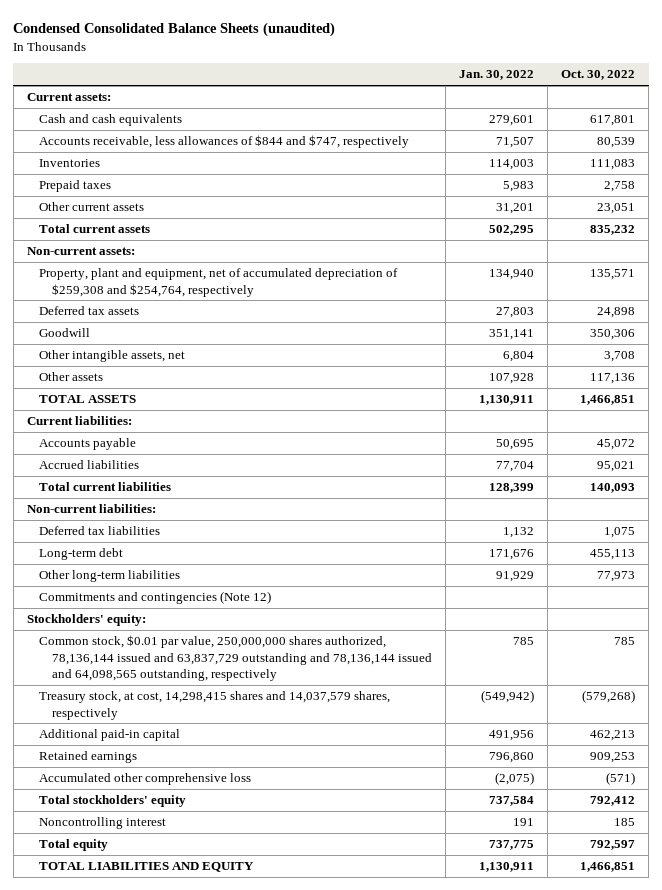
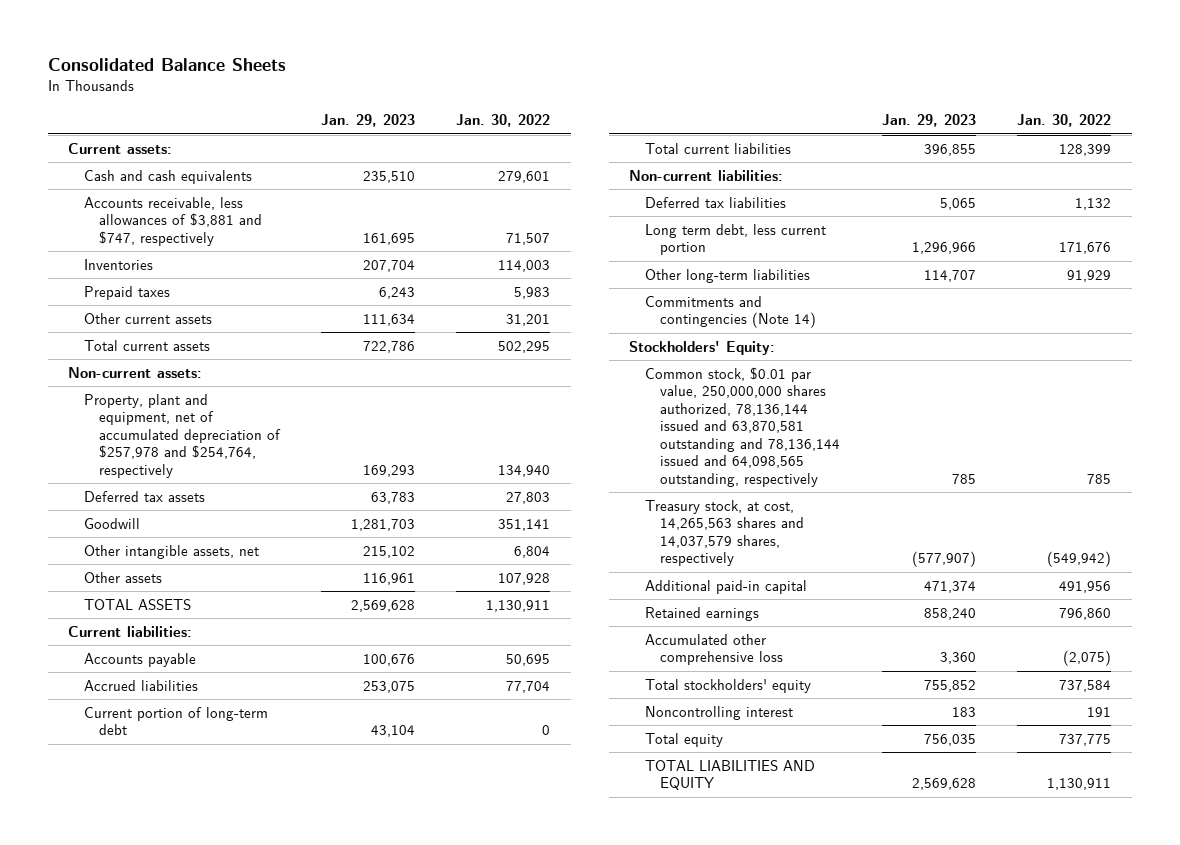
[13,22,336,38] Condensed Consolidated Balance Sheets (unaudited) -> [47,57,286,71] Consolidated Balance Sheets
[561,70,636,81] Oct. 30, 2022 -> none
none -> [321,114,416,128] Jan. 29, 2023
[39,135,410,149] Accounts receivable, less allowances of $844 and $747, respectively -> [83,196,263,246] Accounts receivable, less allowances of $3,881 and $747, respectively
[39,268,399,297] Property, plant and equipment, net of accumulated depreciation of $259,308 and $254,764, respectively -> [83,393,282,478] Property, plant and equipment, net of accumulated depreciation of $257,978 and $254,764, respectively
none -> [83,706,268,736] Current portion of long-term debt
[39,548,124,561] Long-term debt -> [644,223,826,256] Long term debt, less current portion
[39,591,272,605] Commitments and contingencies (Note 12) -> [644,295,817,329] Commitments and contingencies (Note 14)
[26,614,146,627] Stockholders' equity: -> [629,340,776,355] Stockholders' Equity:
[39,635,432,682] Common stock, $0.01 par value, 250,000,000 shares authorized, 78,136,144 issued and 63,837,729 outstanding and 78,136,144 issued and 64,098,565 outstanding, respectively -> [644,366,841,487] Common stock, $0.01 par value, 250,000,000 shares authorized, 78,136,144 issued and 63,870,581 outstanding and 78,136,144 issued and 64,098,565 outstanding, respectively
[39,691,391,720] Treasury stock, at cost, 14,298,415 shares and 14,037,579 shares, respectively -> [644,499,805,567] Treasury stock, at cost, 14,265,563 shares and 14,037,579 shares, respectively

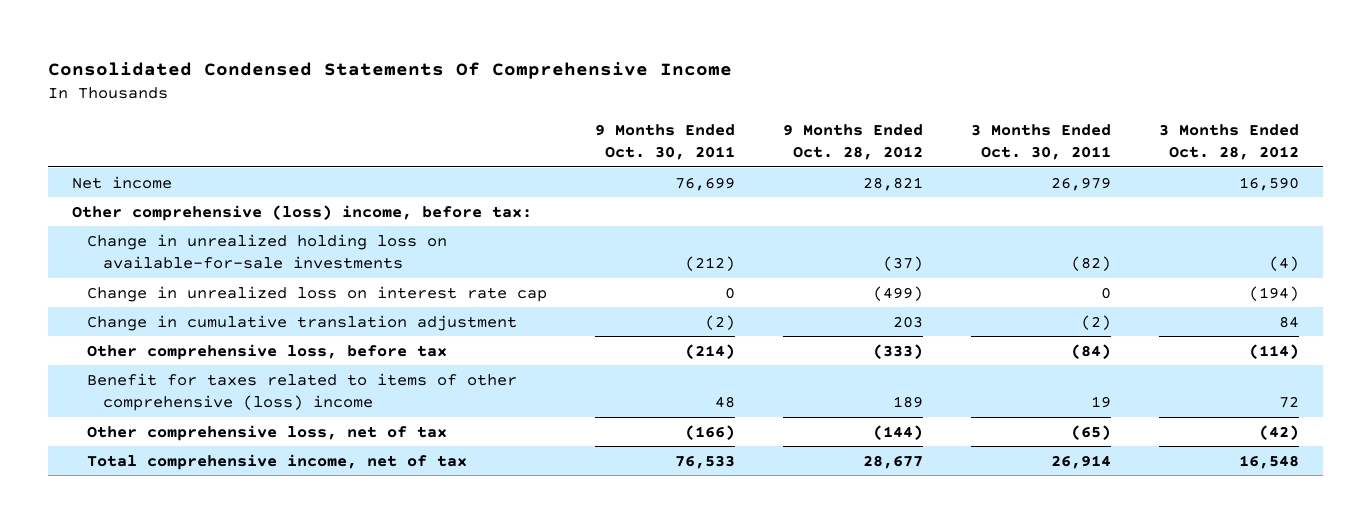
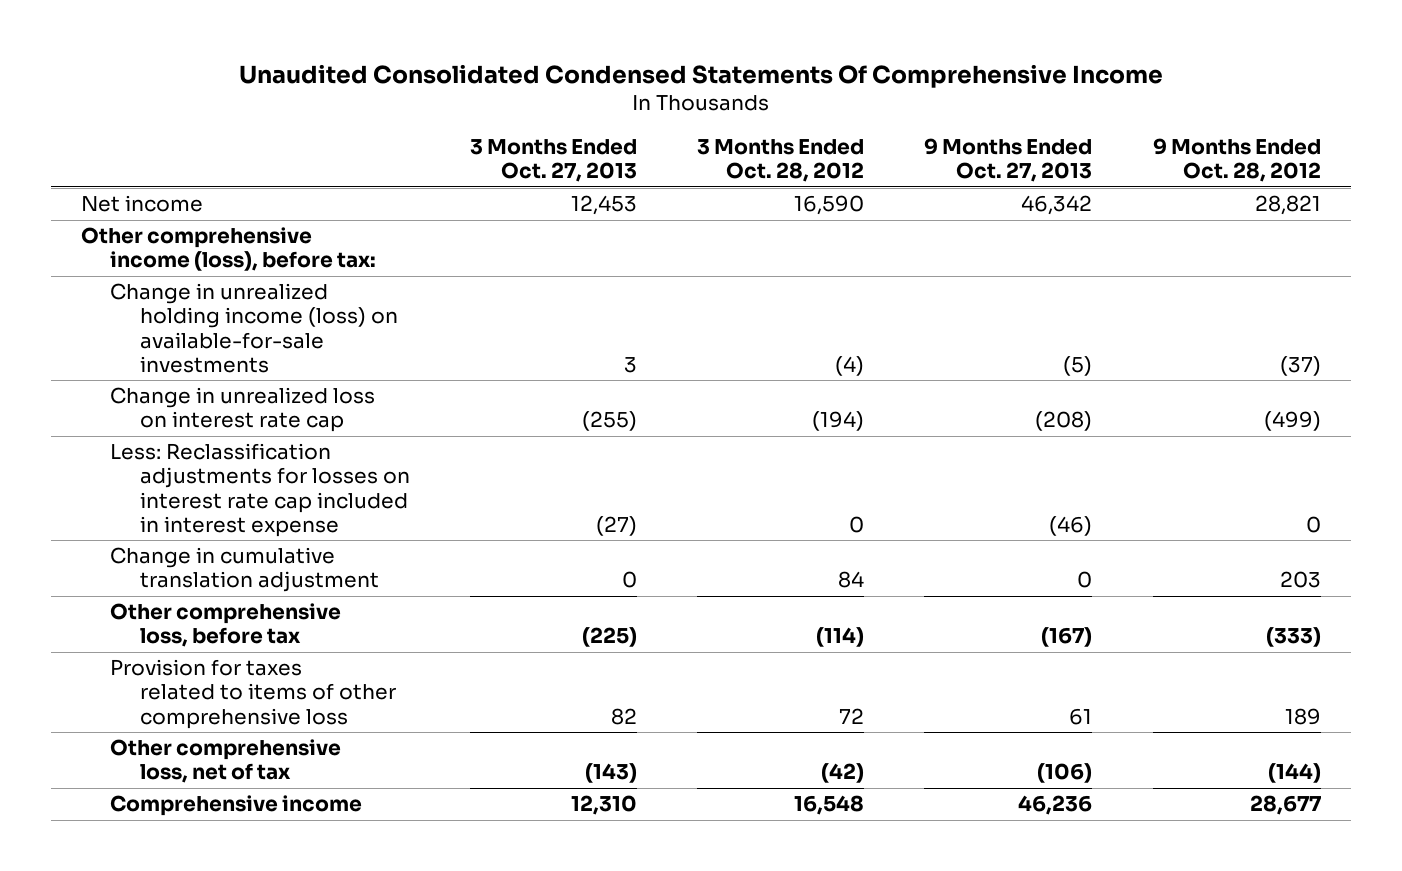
[48,61,733,79] Consolidated Condensed Statements Of Comprehensive Income -> [238,63,1163,88] Unaudited Consolidated Condensed Statements Of Comprehensive Income
[595,123,736,160] 9 Months Ended Oct. 30, 2011 -> none
[970,123,1111,160] 3 Months Ended Oct. 30, 2011 -> none
none -> [470,139,638,183] 3 Months Ended Oct. 27, 2013
none -> [924,138,1093,183] 9 Months Ended Oct. 27, 2013
[72,204,533,221] Other comprehensive (loss) income, before tax: -> [80,227,377,272] Other comprehensive income (loss), before tax:
[87,233,448,269] Change in unrealized holding loss on available-for-sale investments -> [110,283,398,373] Change in unrealized holding income (loss) on available-for-sale investments
none -> [110,443,410,537] Less: Reclassification adjustments for losses on interest rate cap included in interest expense
[87,372,518,411] Benefit for taxes related to items of other comprehensive (loss) income -> [110,659,396,729] Provision for taxes related to items of other comprehensive loss
[87,453,468,470] Total comprehensive income, net of tax -> [110,795,363,817] Comprehensive income

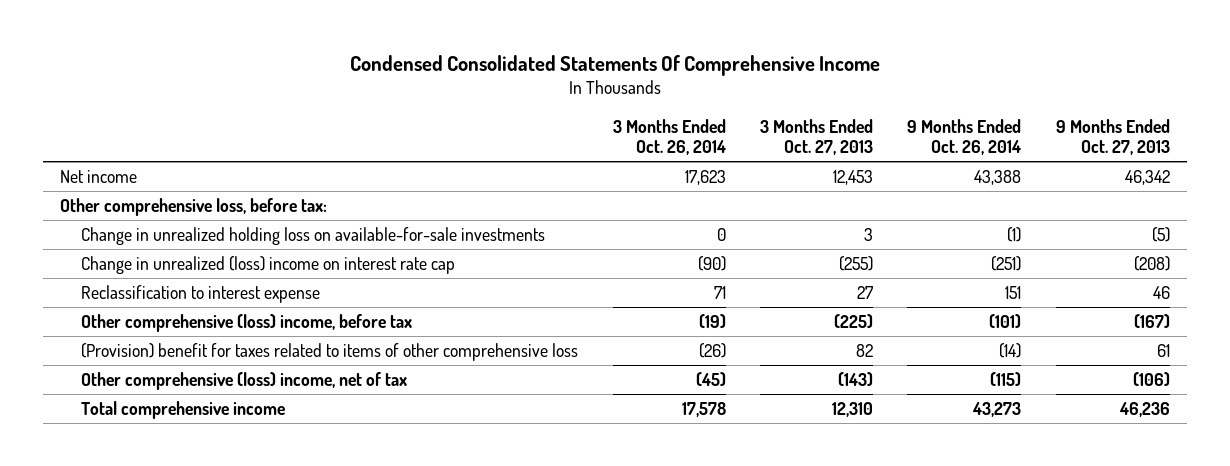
[238,63,1163,88] Unaudited Consolidated Condensed Statements Of Comprehensive Income -> [350,54,881,76] Condensed Consolidated Statements Of Comprehensive Income
[697,139,865,183] 3 Months Ended Oct. 28, 2012 -> none
[1152,138,1321,183] 9 Months Ended Oct. 28, 2012 -> none
none -> [612,118,726,156] 3 Months Ended Oct. 26, 2014
none -> [907,118,1022,156] 9 Months Ended Oct. 26, 2014
[110,443,410,537] Less: Reclassification adjustments for losses on interest rate cap included in interest expense -> none
[110,547,379,593] Change in cumulative translation adjustment -> none
[80,227,377,272] Other comprehensive income (loss), before tax: -> [60,197,328,216] Other comprehensive loss, before tax:
[110,283,398,373] Change in unrealized holding income (loss) on available-for-sale investments -> [81,226,546,245] Change in unrealized holding loss on available-for-sale investments
[110,387,376,433] Change in unrealized loss on interest rate cap -> [81,255,456,274] Change in unrealized (loss) income on interest rate cap
none -> [81,284,321,303] Reclassification to interest expense
[110,603,342,648] Other comprehensive loss, before tax -> [81,313,413,332] Other comprehensive (loss) income, before tax
[110,659,396,729] Provision for taxes related to items of other comprehensive loss -> [81,342,579,361] (Provision) benefit for taxes related to items of other comprehensive loss
[110,739,342,784] Other comprehensive loss, net of tax -> [81,371,408,390] Other comprehensive (loss) income, net of tax
[110,795,363,817] Comprehensive income -> [81,400,286,419] Total comprehensive income

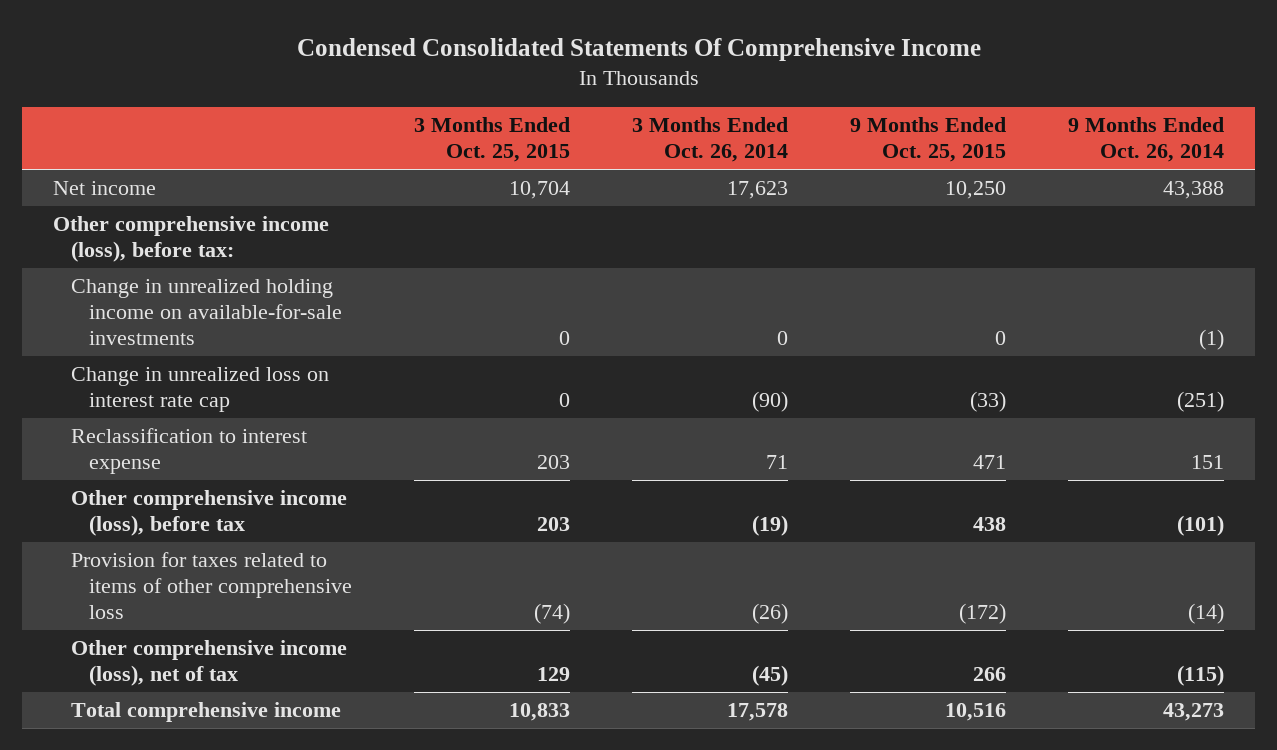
[759,118,873,156] 3 Months Ended Oct. 27, 2013 -> none
[1055,118,1170,156] 9 Months Ended Oct. 27, 2013 -> none
none -> [413,117,570,163] 3 Months Ended Oct. 25, 2015
none -> [850,117,1007,163] 9 Months Ended Oct. 25, 2015
[60,197,328,216] Other comprehensive loss, before tax: -> [52,216,329,263] Other comprehensive income (loss), before tax:
[81,226,546,245] Change in unrealized holding loss on available-for-sale investments -> [70,279,342,345] Change in unrealized holding income on available-for-sale investments
[81,255,456,274] Change in unrealized (loss) income on interest rate cap -> [70,367,329,413] Change in unrealized loss on interest rate cap
[81,313,413,332] Other comprehensive (loss) income, before tax -> [70,490,347,537] Other comprehensive income (loss), before tax
[81,342,579,361] (Provision) benefit for taxes related to items of other comprehensive loss -> [70,552,352,619] Provision for taxes related to items of other comprehensive loss
[81,371,408,390] Other comprehensive (loss) income, net of tax -> [70,640,347,687] Other comprehensive income (loss), net of tax

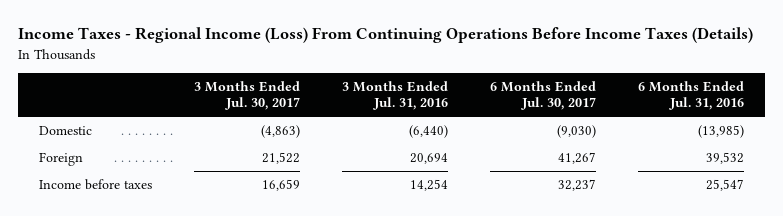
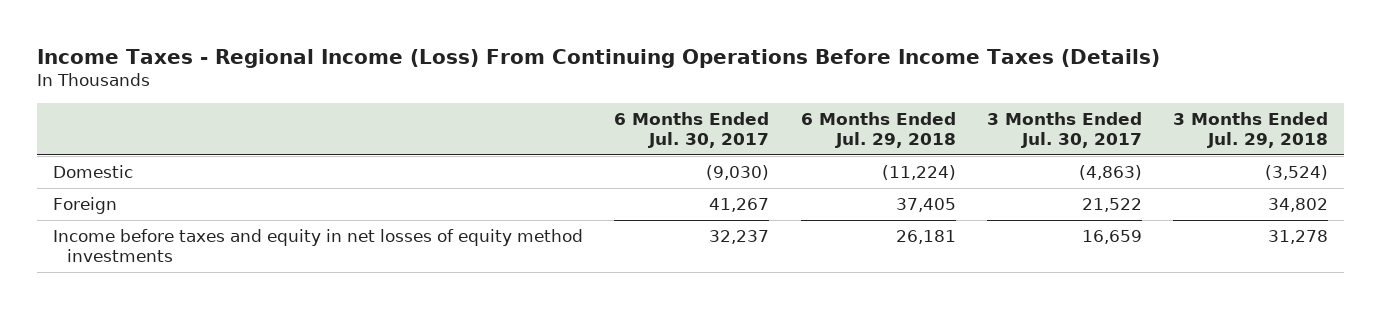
[341,80,448,111] 3 Months Ended Jul. 31, 2016 -> none
[637,80,744,111] 6 Months Ended Jul. 31, 2016 -> none
none -> [800,112,956,149] 6 Months Ended Jul. 29, 2018
none -> [1173,112,1329,149] 3 Months Ended Jul. 29, 2018
[38,179,152,191] Income before taxes -> [53,229,584,262] Income before taxes and equity in net losses of equity method investments

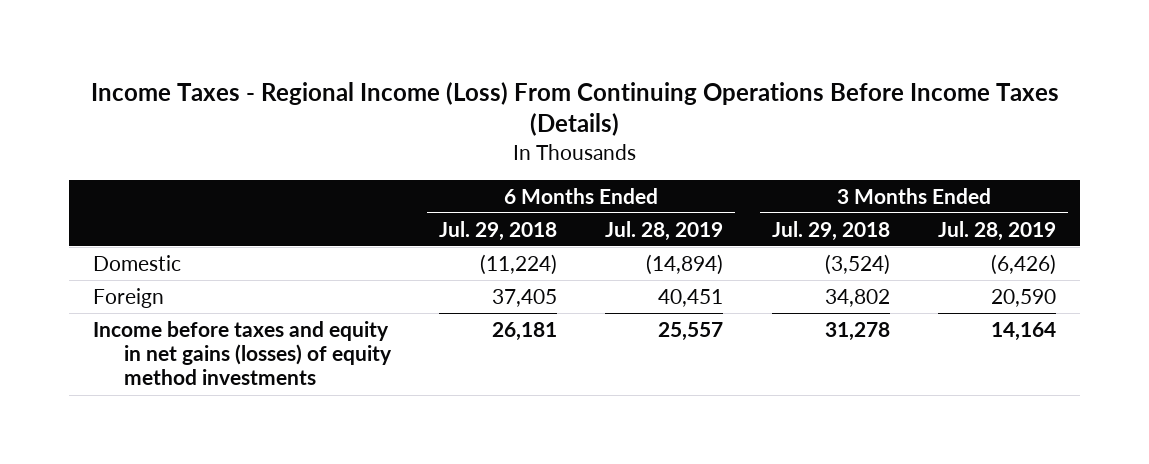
[614,112,770,149] 6 Months Ended Jul. 30, 2017 -> none
[986,112,1142,149] 3 Months Ended Jul. 30, 2017 -> none
none -> [605,220,724,241] Jul. 28, 2019
none -> [938,220,1057,241] Jul. 28, 2019
[53,229,584,262] Income before taxes and equity in net losses of equity method investments -> [93,320,392,386] Income before taxes and equity in net gains (losses) of equity method investments

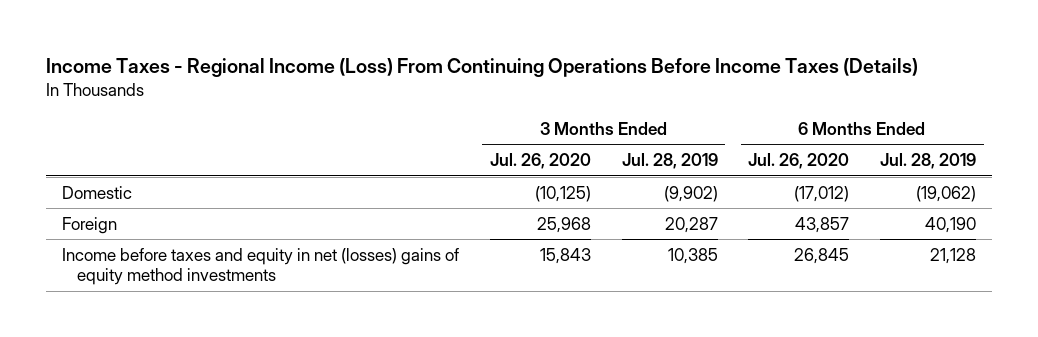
[438,220,557,241] Jul. 29, 2018 -> none
[771,220,890,241] Jul. 29, 2018 -> none
none -> [489,153,591,170] Jul. 26, 2020
none -> [748,153,850,170] Jul. 26, 2020
[646,253,724,275] (14,894) -> [916,185,977,202] (19,062)
[991,253,1057,275] (6,426) -> [663,185,718,202] (9,902)
[658,288,724,307] 40,451 -> [925,216,977,233] 40,190
[991,288,1057,307] 20,590 -> [664,216,718,233] 20,287
[93,320,392,386] Income before taxes and equity in net gains (losses) of equity method investments -> [61,247,459,286] Income before taxes and equity in net (losses) gains of equity method investments
[658,321,724,341] 25,557 -> [930,247,977,264] 21,128
[991,321,1057,341] 14,164 -> [667,247,718,264] 10,385

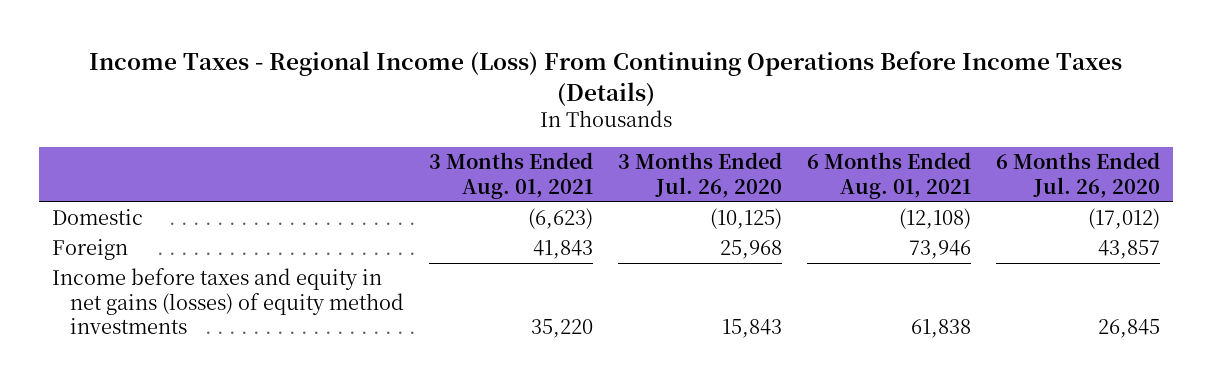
[621,153,718,170] Jul. 28, 2019 -> none
[880,153,977,170] Jul. 28, 2019 -> none
none -> [428,152,593,199] 3 Months Ended Aug. 01, 2021
none -> [807,152,972,199] 6 Months Ended Aug. 01, 2021
[61,247,459,286] Income before taxes and equity in net (losses) gains of equity method investments -> [51,268,404,334] Income before taxes and equity in net gains (losses) of equity method investments

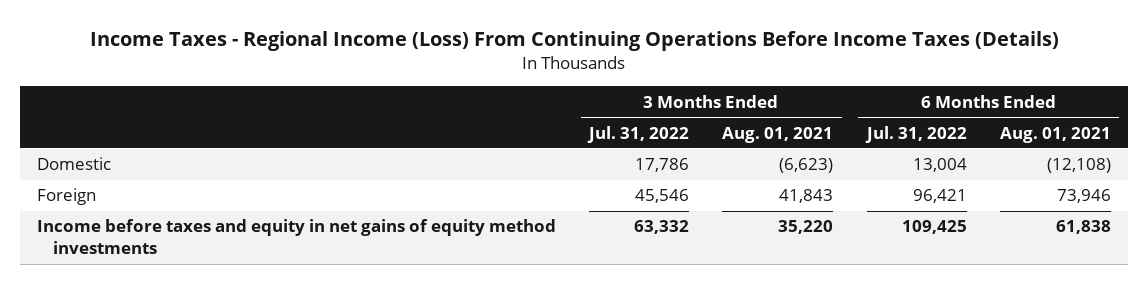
[618,152,783,198] 3 Months Ended Jul. 26, 2020 -> none
[996,152,1161,198] 6 Months Ended Jul. 26, 2020 -> none
none -> [587,125,690,143] Jul. 31, 2022
none -> [864,125,967,143] Jul. 31, 2022
[51,268,404,334] Income before taxes and equity in net gains (losses) of equity method investments -> [36,219,556,255] Income before taxes and equity in net gains of equity method investments

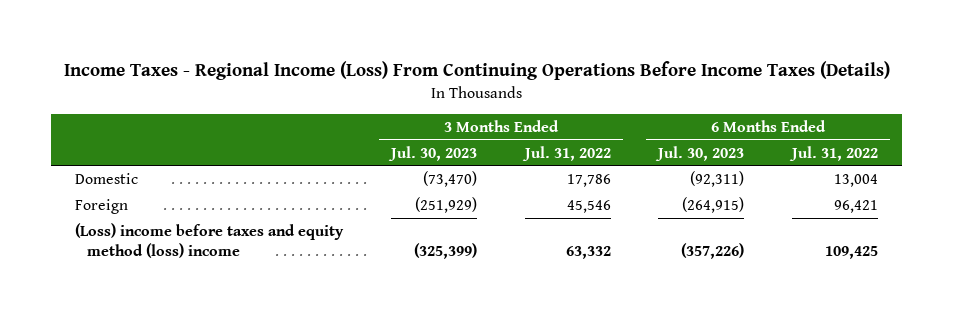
[722,126,834,143] Aug. 01, 2021 -> none
[999,126,1111,143] Aug. 01, 2021 -> none
none -> [388,145,478,161] Jul. 30, 2023
none -> [655,145,745,161] Jul. 30, 2023
[36,219,556,255] Income before taxes and equity in net gains of equity method investments -> [75,222,345,259] (Loss) income before taxes and equity method (loss) income

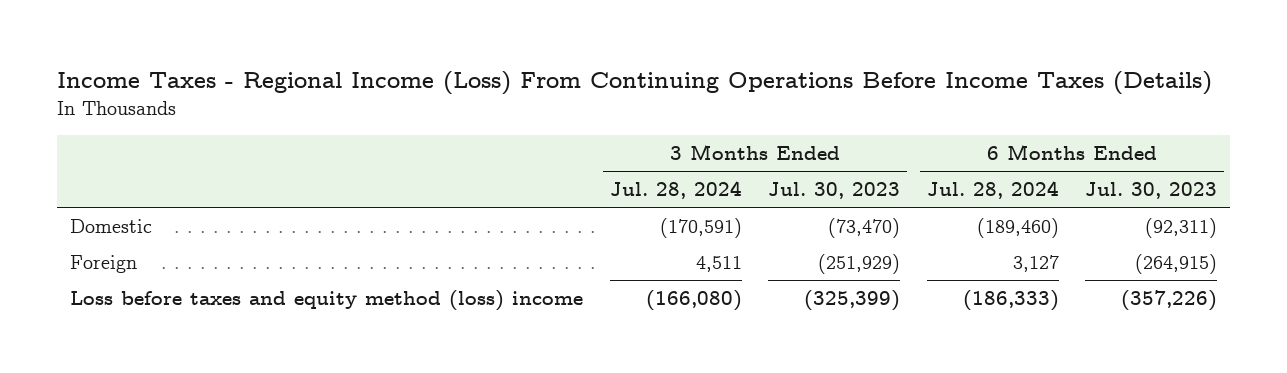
[521,145,611,161] Jul. 31, 2022 -> none
[789,145,879,161] Jul. 31, 2022 -> none
none -> [609,181,742,200] Jul. 28, 2024
none -> [926,181,1059,200] Jul. 28, 2024
[75,222,345,259] (Loss) income before taxes and equity method (loss) income -> [70,289,584,311] Loss before taxes and equity method (loss) income

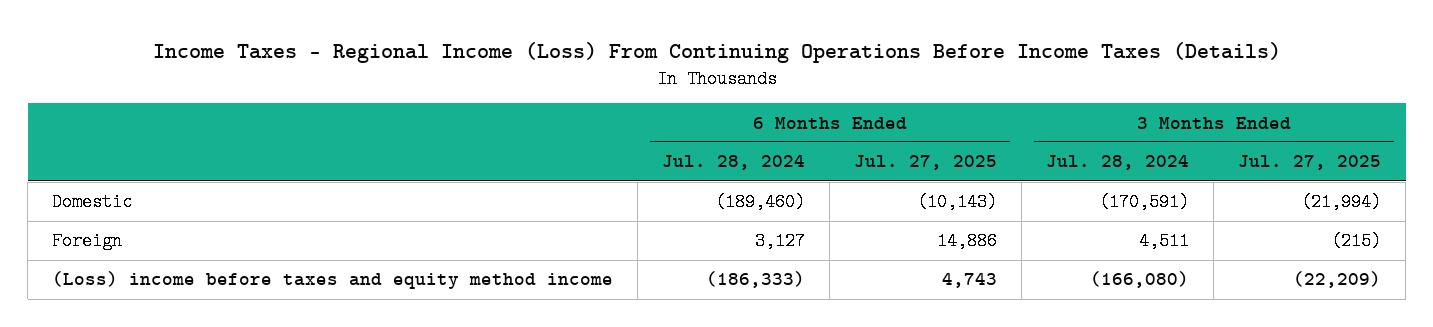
[768,182,901,200] Jul. 30, 2023 -> none
[1085,182,1218,200] Jul. 30, 2023 -> none
none -> [854,155,998,171] Jul. 27, 2025
none -> [1238,155,1382,171] Jul. 27, 2025
[70,289,584,311] Loss before taxes and equity method (loss) income -> [52,271,614,290] (Loss) income before taxes and equity method income

